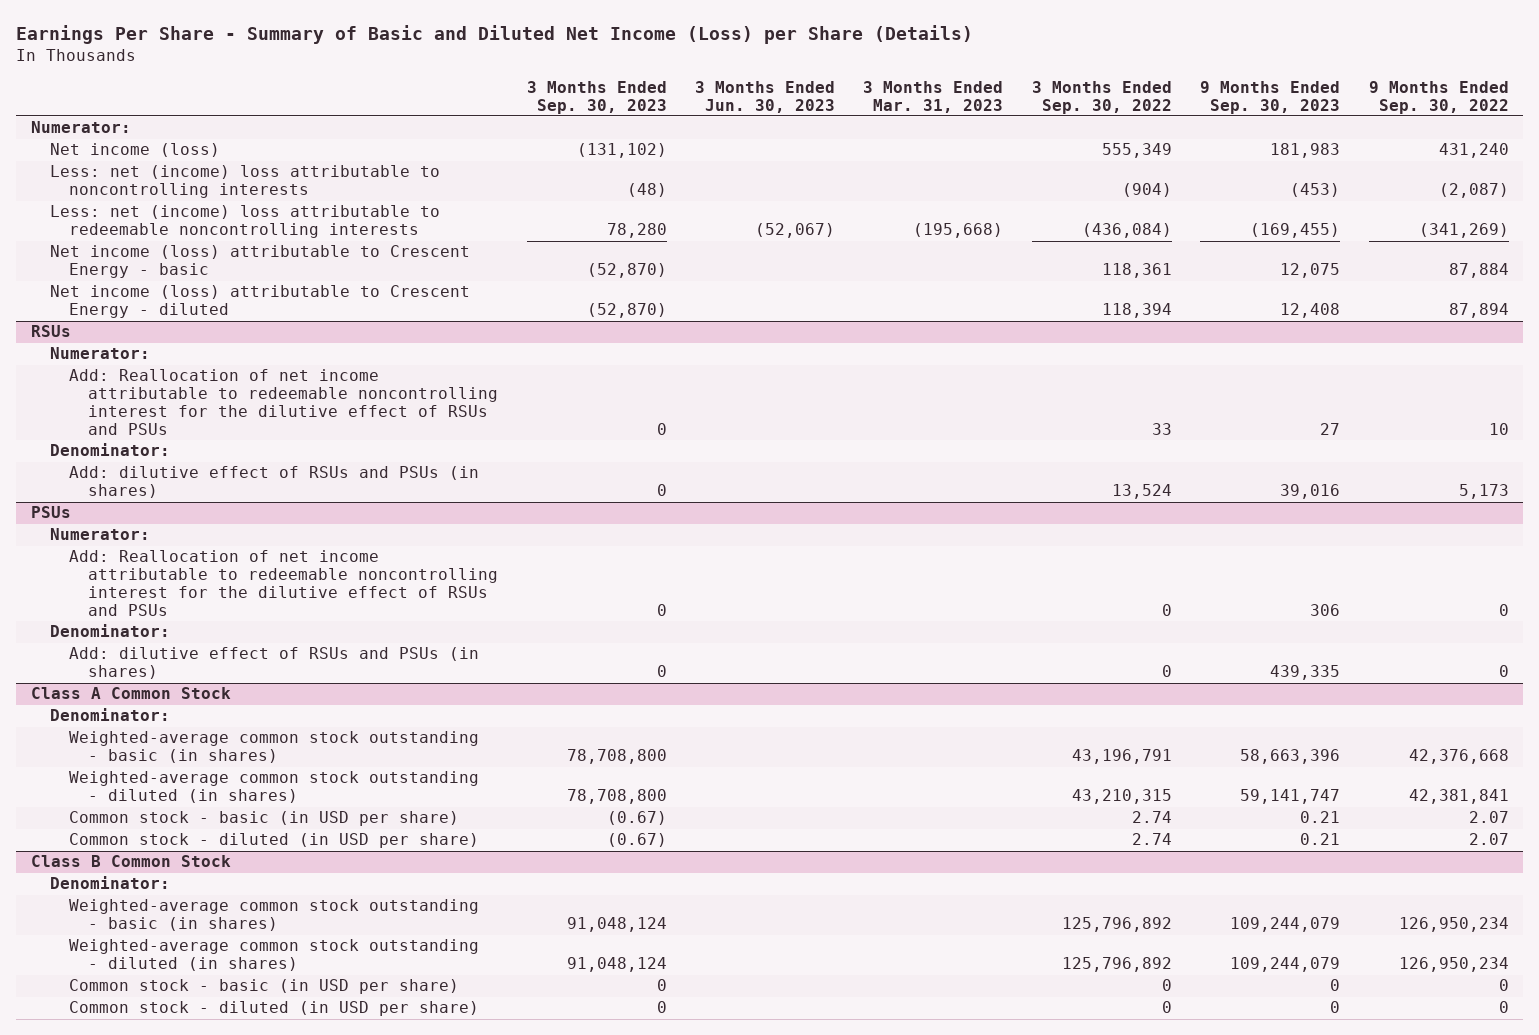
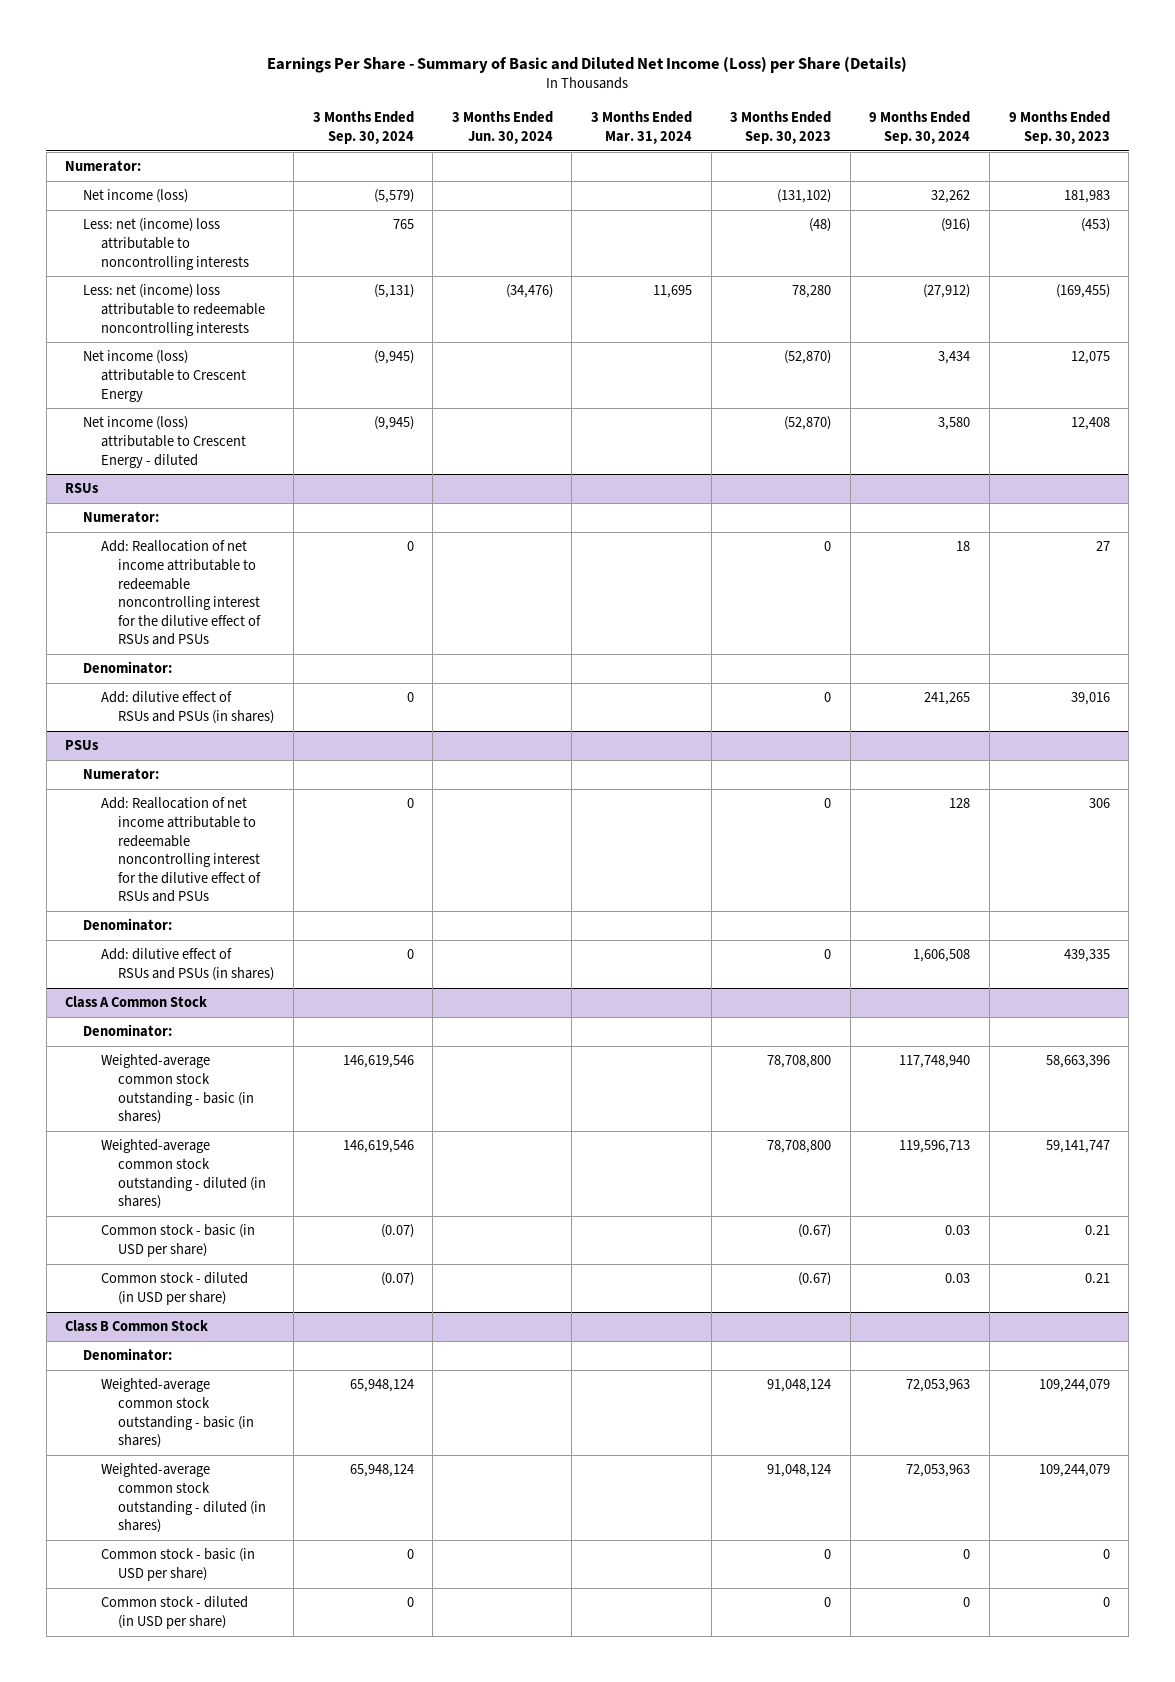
[695,80,836,113] 3 Months Ended Jun. 30, 2023 -> none
[863,80,1004,113] 3 Months Ended Mar. 31, 2023 -> none
[1031,80,1172,114] 3 Months Ended Sep. 30, 2022 -> none
[1368,80,1509,114] 9 Months Ended Sep. 30, 2022 -> none
none -> [312,111,414,144] 3 Months Ended Sep. 30, 2024
none -> [451,111,553,144] 3 Months Ended Jun. 30, 2024
none -> [591,111,693,144] 3 Months Ended Mar. 31, 2024
none -> [869,111,971,144] 9 Months Ended Sep. 30, 2024
[49,245,470,279] Net income (loss) attributable to Crescent Energy - basic -> [82,350,246,402] Net income (loss) attributable to Crescent Energy

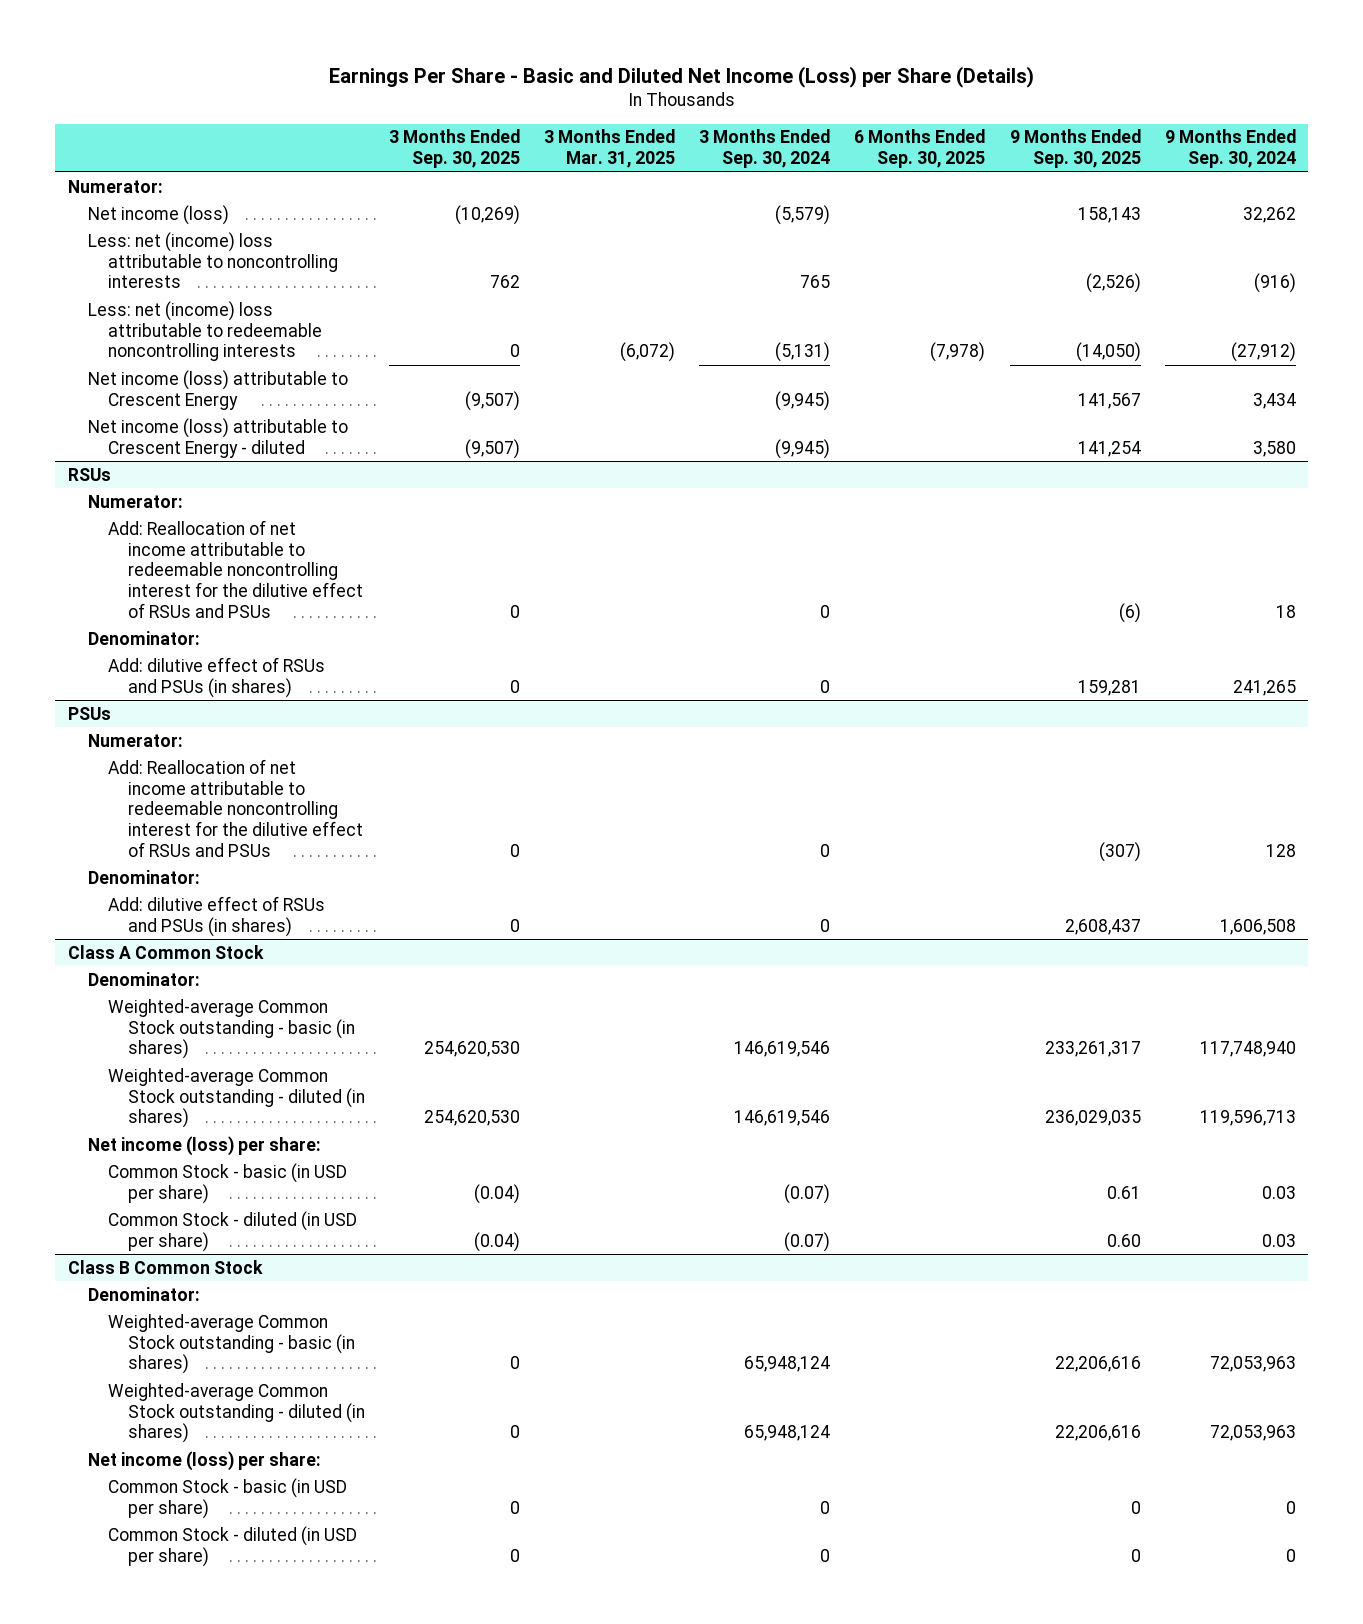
[267,55,908,73] Earnings Per Share - Summary of Basic and Diluted Net Income (Loss) per Share (Details) -> [328,65,1034,88] Earnings Per Share - Basic and Diluted Net Income (Loss) per Share (Details)
[451,111,553,144] 3 Months Ended Jun. 30, 2024 -> none
[591,111,693,144] 3 Months Ended Mar. 31, 2024 -> none
[730,111,832,144] 3 Months Ended Sep. 30, 2023 -> none
[1008,111,1110,144] 9 Months Ended Sep. 30, 2023 -> none
none -> [389,129,521,169] 3 Months Ended Sep. 30, 2025
none -> [544,129,676,169] 3 Months Ended Mar. 31, 2025
none -> [854,129,986,169] 6 Months Ended Sep. 30, 2025
none -> [1009,129,1141,169] 9 Months Ended Sep. 30, 2025
[100,1054,255,1125] Weighted-average common stock outstanding - basic (in shares) -> [107,998,355,1060] Weighted-average Common Stock outstanding - basic (in shares)
[100,1139,267,1210] Weighted-average common stock outstanding - diluted (in shares) -> [107,1067,365,1129] Weighted-average Common Stock outstanding - diluted (in shares)
none -> [87,1135,321,1156] Net income (loss) per share:
[100,1224,255,1257] Common stock - basic (in USD per share) -> [107,1162,347,1204] Common Stock - basic (in USD per share)
[100,1272,248,1305] Common stock - diluted (in USD per share) -> [107,1210,357,1252] Common Stock - diluted (in USD per share)
[100,1378,255,1449] Weighted-average common stock outstanding - basic (in shares) -> [107,1313,355,1375] Weighted-average Common Stock outstanding - basic (in shares)
[100,1463,267,1534] Weighted-average common stock outstanding - diluted (in shares) -> [107,1382,365,1444] Weighted-average Common Stock outstanding - diluted (in shares)
none -> [87,1450,321,1471] Net income (loss) per share:
[100,1548,255,1581] Common stock - basic (in USD per share) -> [107,1477,347,1519] Common Stock - basic (in USD per share)
[100,1596,248,1629] Common stock - diluted (in USD per share) -> [107,1525,357,1567] Common Stock - diluted (in USD per share)

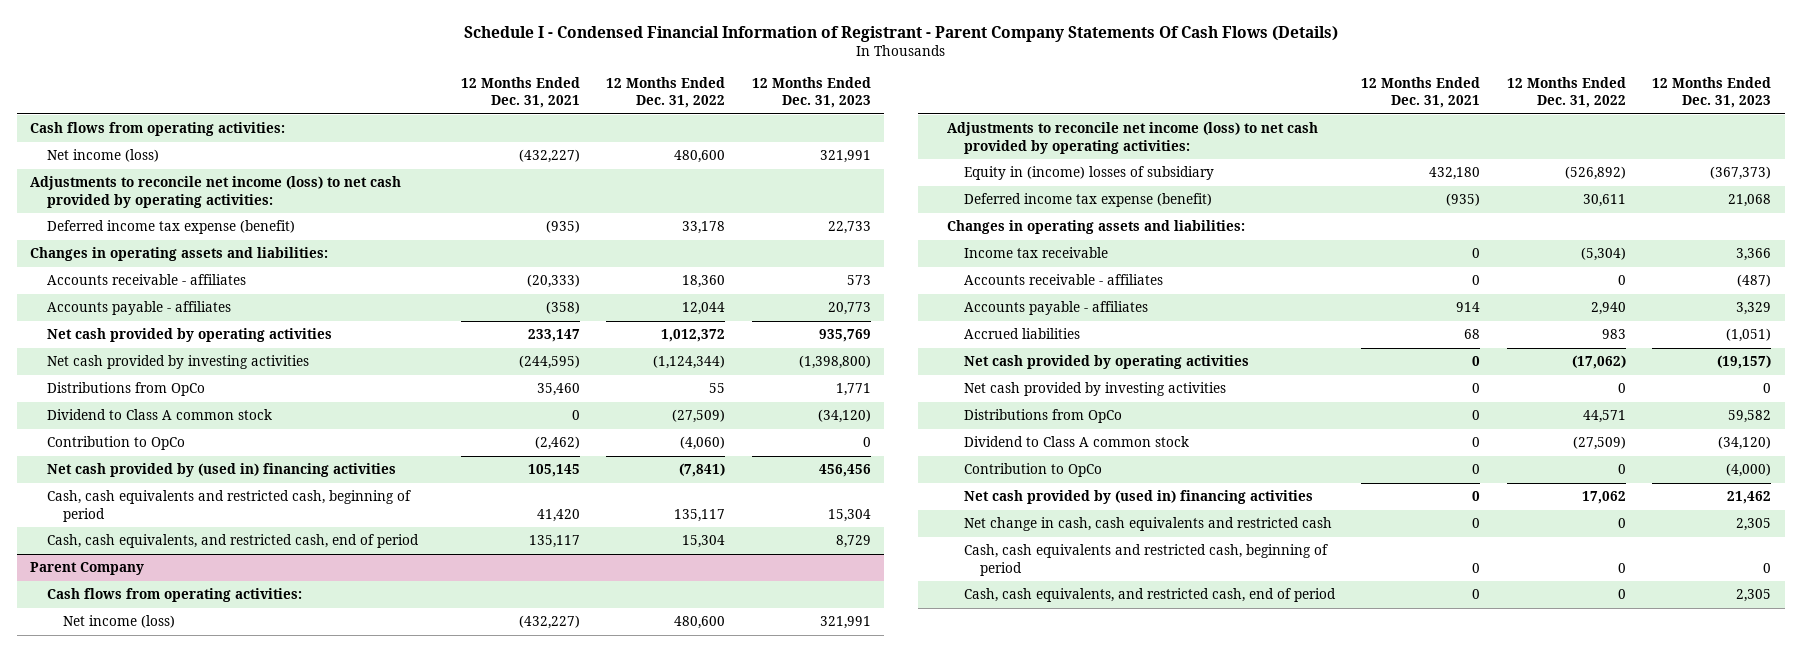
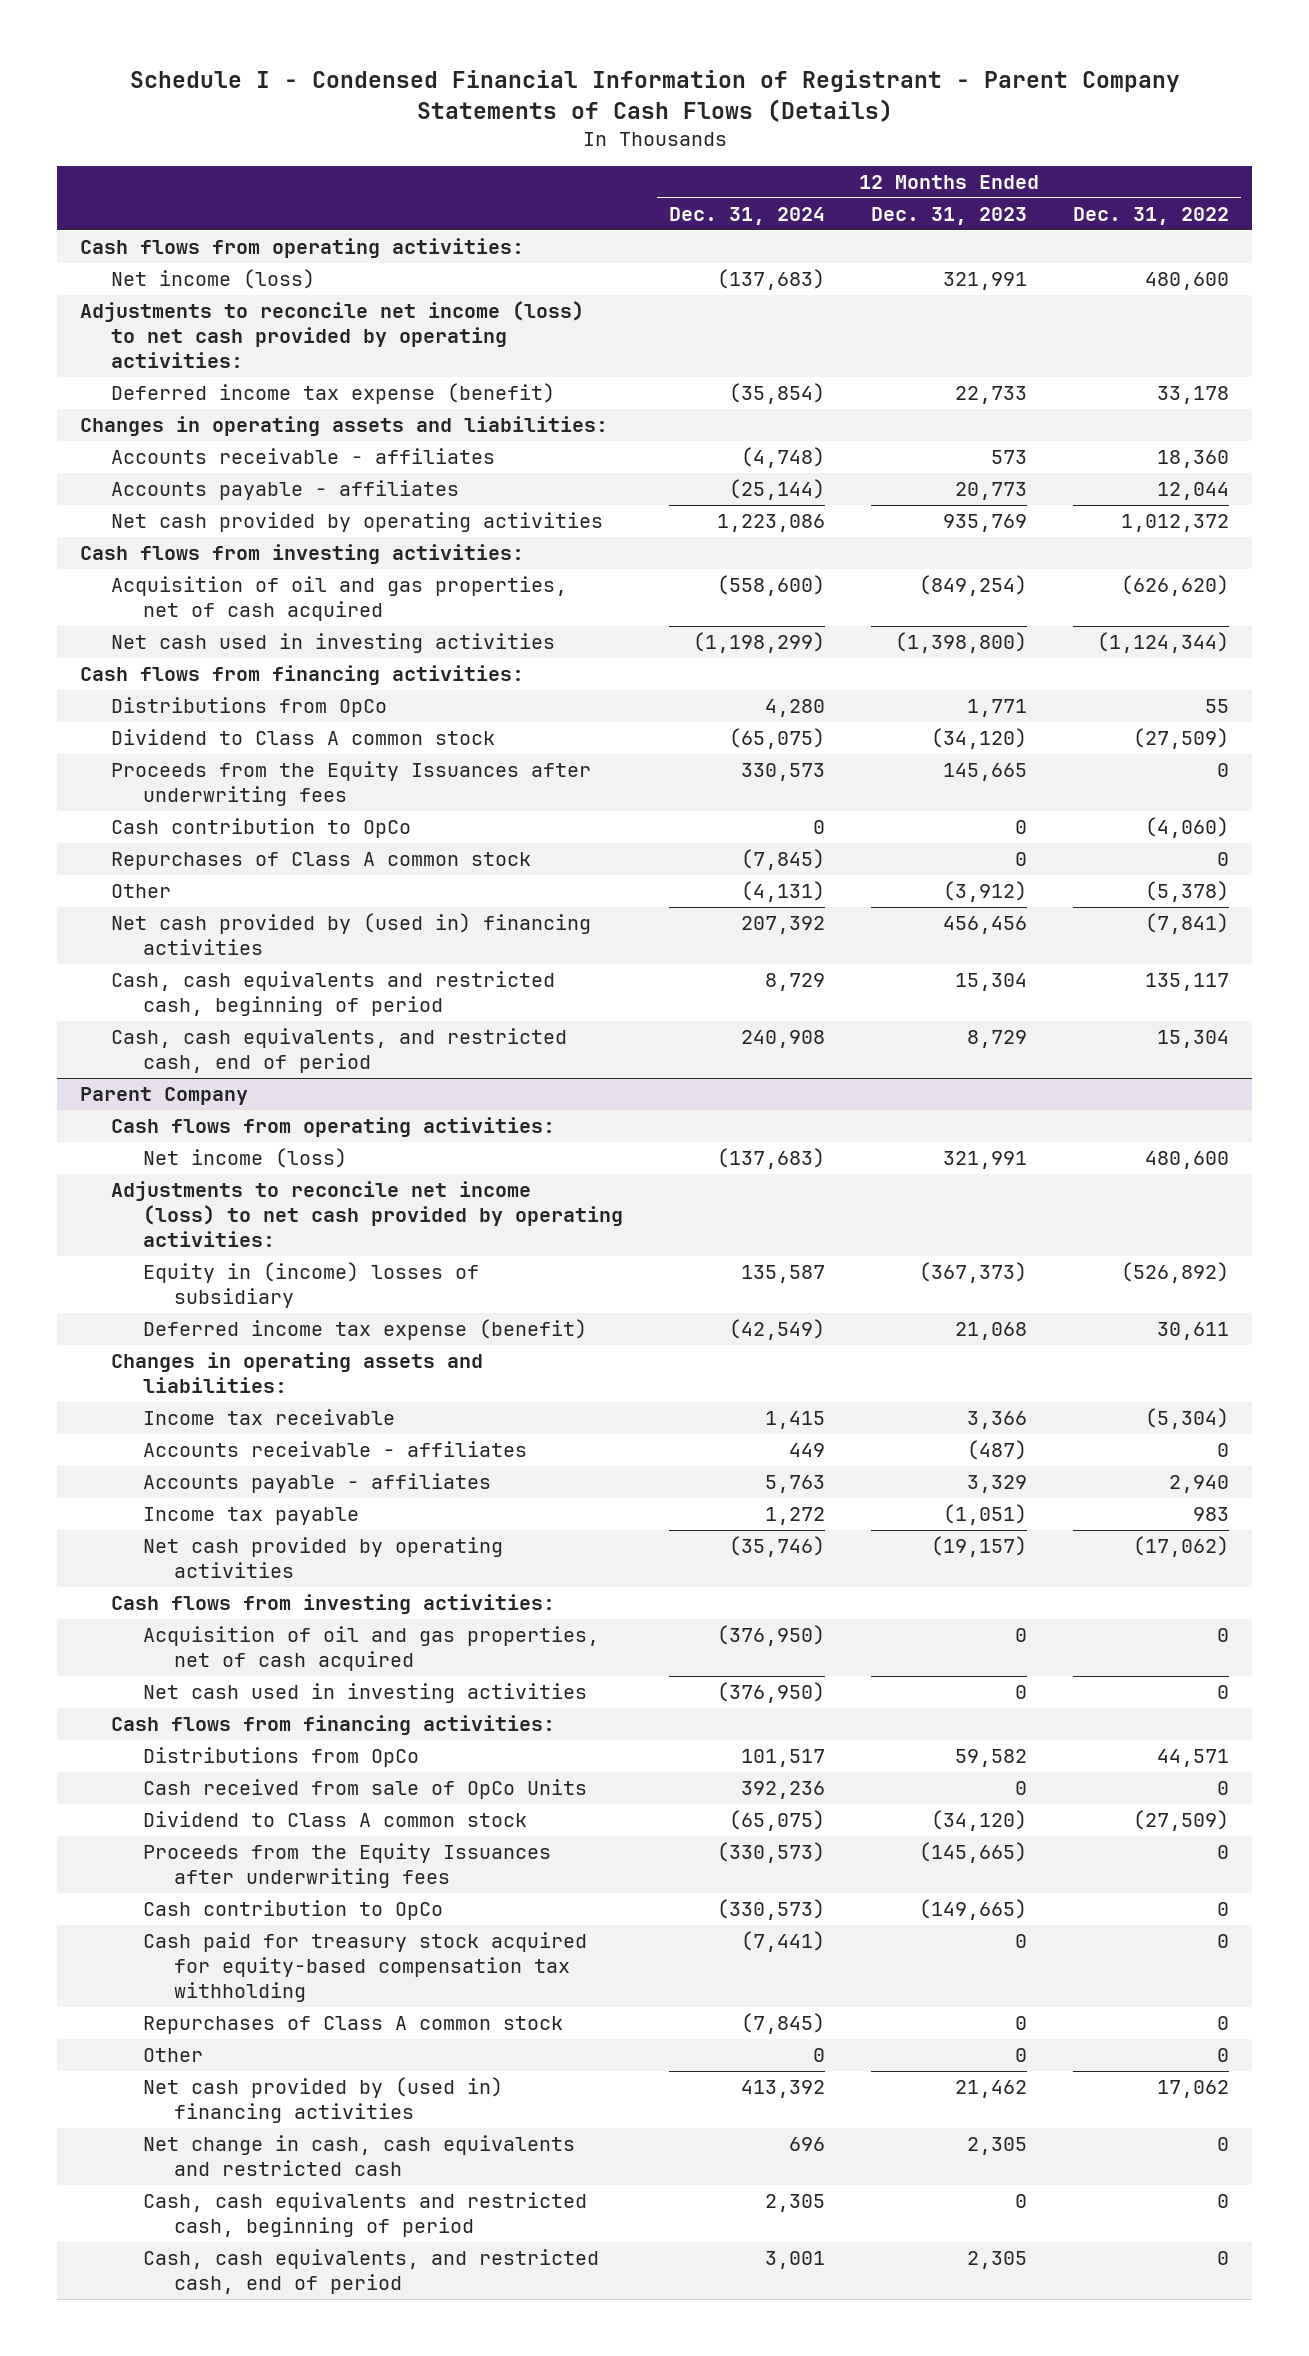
[463,25,1338,42] Schedule I - Condensed Financial Information of Registrant - Parent Company Statements Of Cash Flows (Details) -> [129,69,1180,122] Schedule I - Condensed Financial Information of Registrant - Parent Company Statements of Cash Flows (Details)
[460,76,580,108] 12 Months Ended Dec. 31, 2021 -> none
none -> [668,207,825,226] Dec. 31, 2024
none -> [80,544,525,565] Cash flows from investing activities:
none -> [111,576,568,622] Acquisition of oil and gas properties, net of cash acquired
[46,355,309,370] Net cash provided by investing activities -> [111,633,556,654] Net cash used in investing activities
none -> [80,665,525,686] Cash flows from financing activities:
none -> [111,761,592,807] Proceeds from the Equity Issuances after underwriting fees
[46,436,185,451] Contribution to OpCo -> [111,818,412,839] Cash contribution to OpCo
none -> [111,852,532,871] Repurchases of Class A common stock
none -> [111,884,172,899] Other
[963,328,1080,340] Accrued liabilities -> [142,1507,359,1526] Income tax payable
none -> [111,1594,556,1615] Cash flows from investing activities:
none -> [142,1626,599,1672] Acquisition of oil and gas properties, net of cash acquired
[963,382,1226,397] Net cash provided by investing activities -> [142,1683,587,1704] Net cash used in investing activities
none -> [111,1715,556,1736] Cash flows from financing activities:
none -> [142,1779,587,1800] Cash received from sale of OpCo Units
none -> [142,1843,551,1889] Proceeds from the Equity Issuances after underwriting fees
[963,463,1102,478] Contribution to OpCo -> [142,1900,443,1921] Cash contribution to OpCo
[1726,463,1772,478] (4,000) -> [919,1899,1028,1921] (149,665)
none -> [142,1932,587,2003] Cash paid for treasury stock acquired for equity-based compensation tax withholding
none -> [142,2016,563,2035] Repurchases of Class A common stock
none -> [142,2048,203,2063] Other

